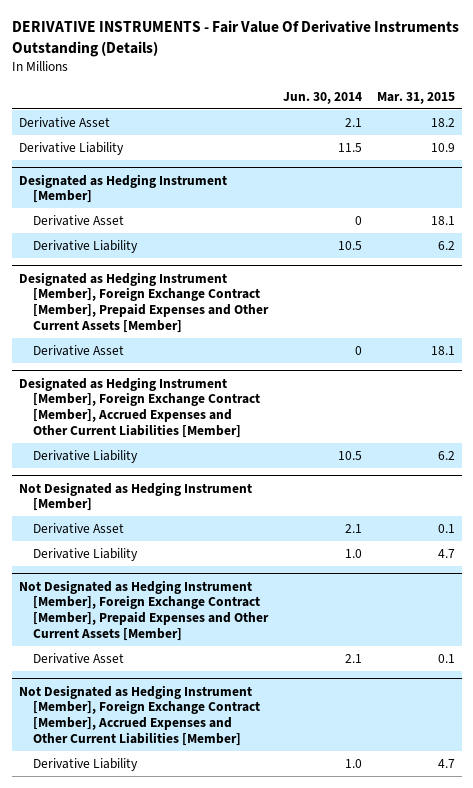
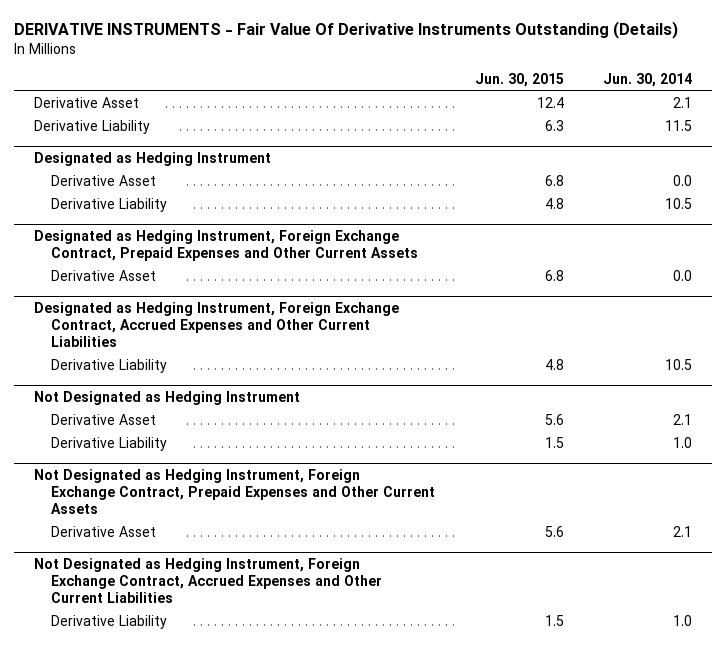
[376,91,455,104] Mar. 31, 2015 -> none
none -> [474,73,564,88] Jun. 30, 2015
[18,173,227,204] Designated as Hedging Instrument [Member] -> [33,152,271,167] Designated as Hedging Instrument
[355,215,363,225] 0 -> [673,175,693,187] 0.0
[18,271,270,333] Designated as Hedging Instrument [Member], Foreign Exchange Contract [Member], Prepaid Expenses and Other Current Assets [Member] -> [33,230,418,262] Designated as Hedging Instrument, Foreign Exchange Contract, Prepaid Expenses and Other Current Assets
[355,345,363,355] 0 -> [673,270,693,282] 0.0
[18,376,261,438] Designated as Hedging Instrument [Member], Foreign Exchange Contract [Member], Accrued Expenses and Other Current Liabilities [Member] -> [33,302,399,348] Designated as Hedging Instrument, Foreign Exchange Contract, Accrued Expenses and Other Current Liabilities
[18,481,252,512] Not Designated as Hedging Instrument [Member] -> [33,391,300,406] Not Designated as Hedging Instrument
[18,579,270,641] Not Designated as Hedging Instrument [Member], Foreign Exchange Contract [Member], Prepaid Expenses and Other Current Assets [Member] -> [33,469,435,515] Not Designated as Hedging Instrument, Foreign Exchange Contract, Prepaid Expenses and Other Current Assets
[18,684,261,746] Not Designated as Hedging Instrument [Member], Foreign Exchange Contract [Member], Accrued Expenses and Other Current Liabilities [Member] -> [33,558,382,604] Not Designated as Hedging Instrument, Foreign Exchange Contract, Accrued Expenses and Other Current Liabilities

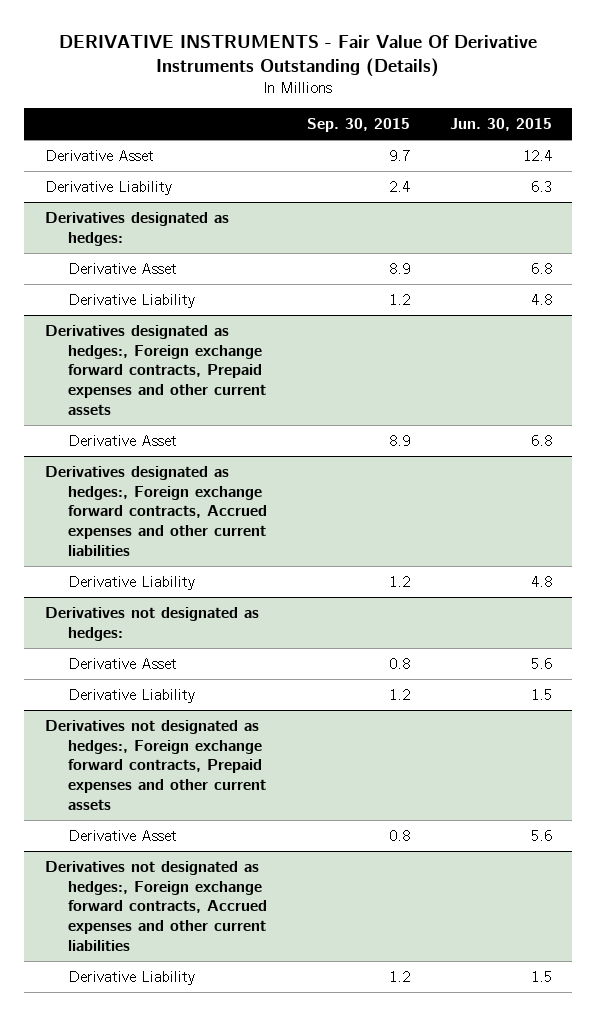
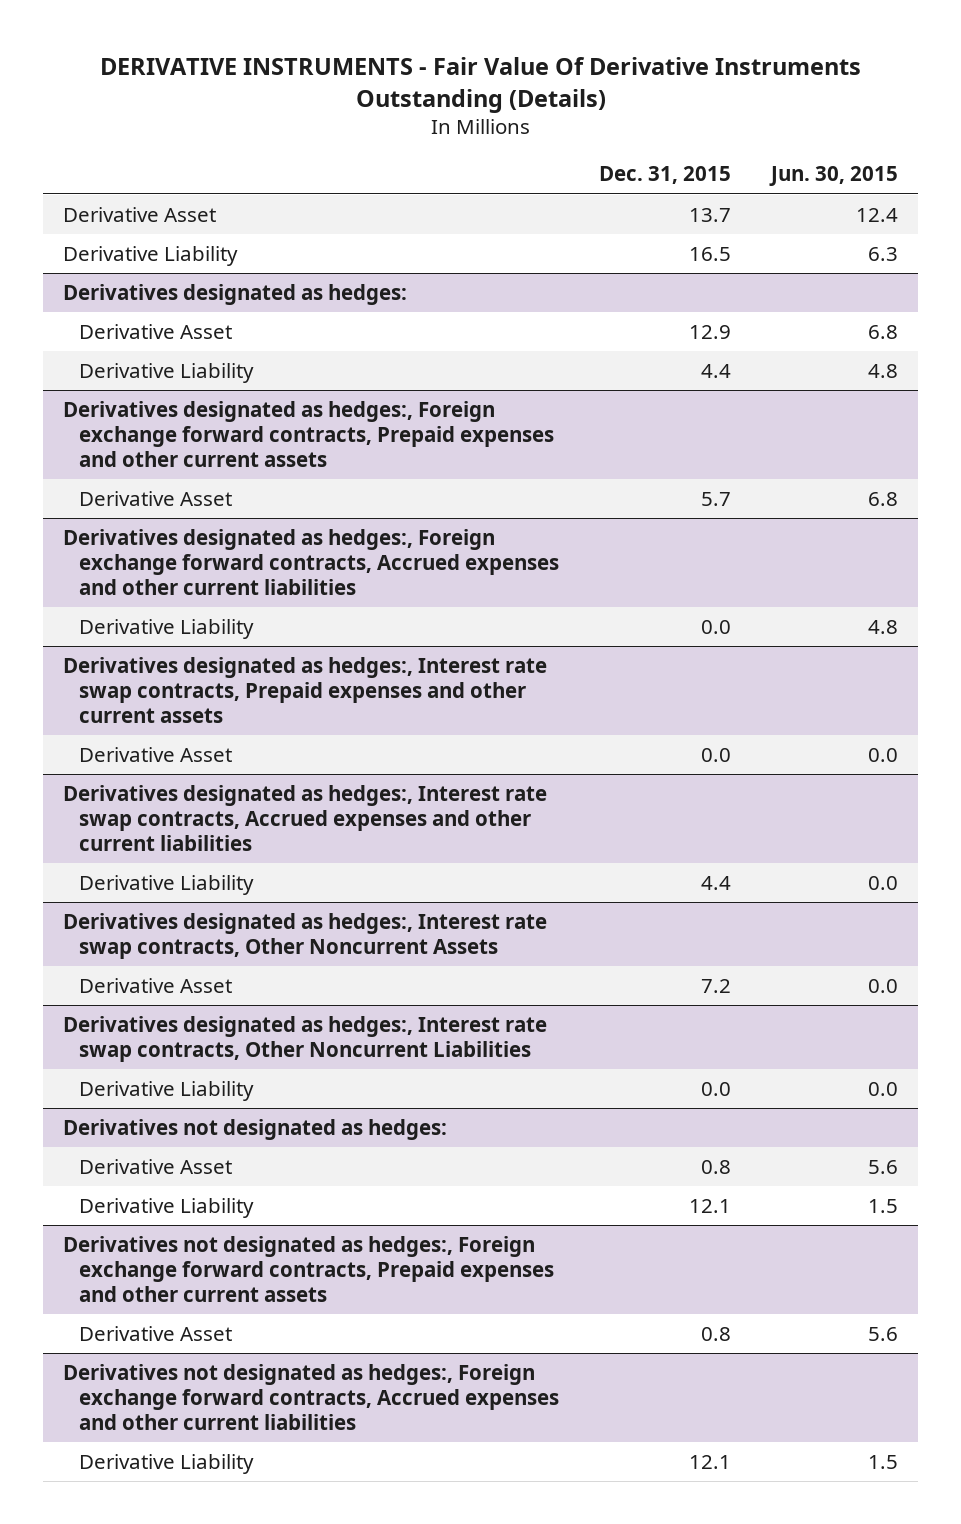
[306,117,410,132] Sep. 30, 2015 -> none
none -> [598,166,731,185] Dec. 31, 2015
none -> [63,656,548,723] Derivatives designated as hedges:, Interest rate swap contracts, Prepaid expenses and other current assets
none -> [78,746,232,762] Derivative Asset
none -> [63,784,548,851] Derivatives designated as hedges:, Interest rate swap contracts, Accrued expenses and other current liabilities
none -> [78,874,254,895] Derivative Liability
none -> [63,912,548,959] Derivatives designated as hedges:, Interest rate swap contracts, Other Noncurrent Assets
none -> [78,977,232,993] Derivative Asset
none -> [63,1015,548,1062] Derivatives designated as hedges:, Interest rate swap contracts, Other Noncurrent Liabilities
none -> [78,1080,254,1101] Derivative Liability

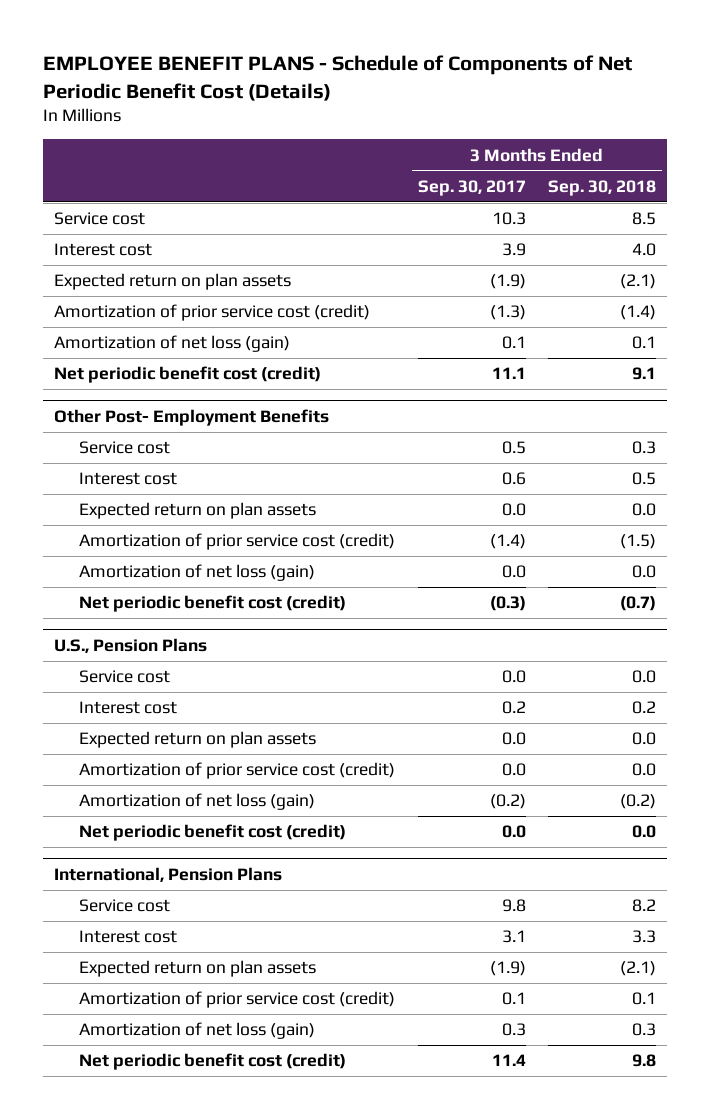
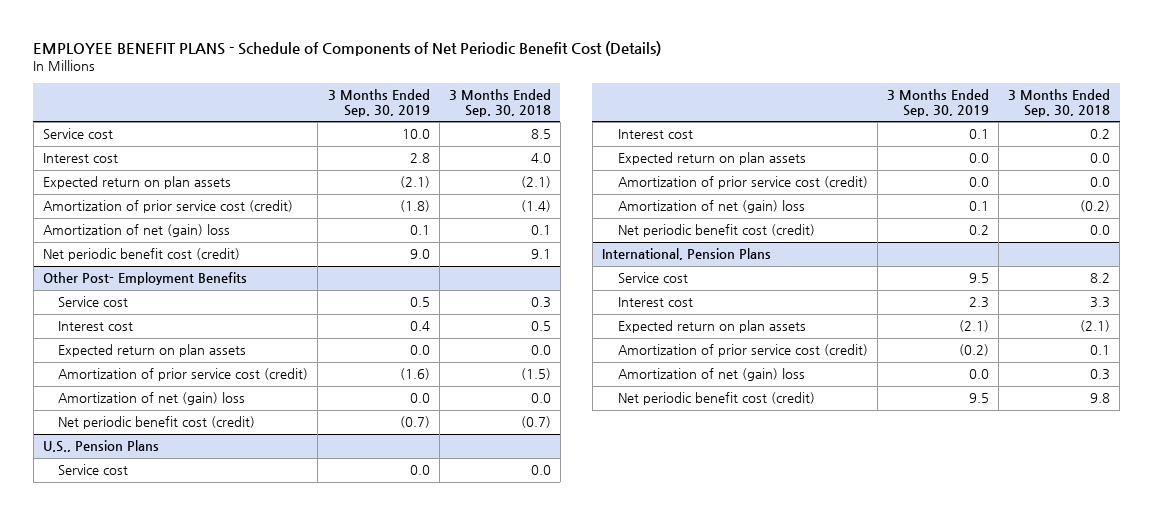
[417,179,526,196] Sep. 30, 2017 -> none
none -> [327,89,430,117] 3 Months Ended Sep. 30, 2019
[53,335,290,353] Amortization of net loss (gain) -> [42,224,230,238] Amortization of net (gain) loss
[79,564,316,582] Amortization of net loss (gain) -> [58,392,246,406] Amortization of net (gain) loss
[79,793,316,811] Amortization of net loss (gain) -> [617,200,805,214] Amortization of net (gain) loss
[79,1022,316,1040] Amortization of net loss (gain) -> [617,368,805,382] Amortization of net (gain) loss

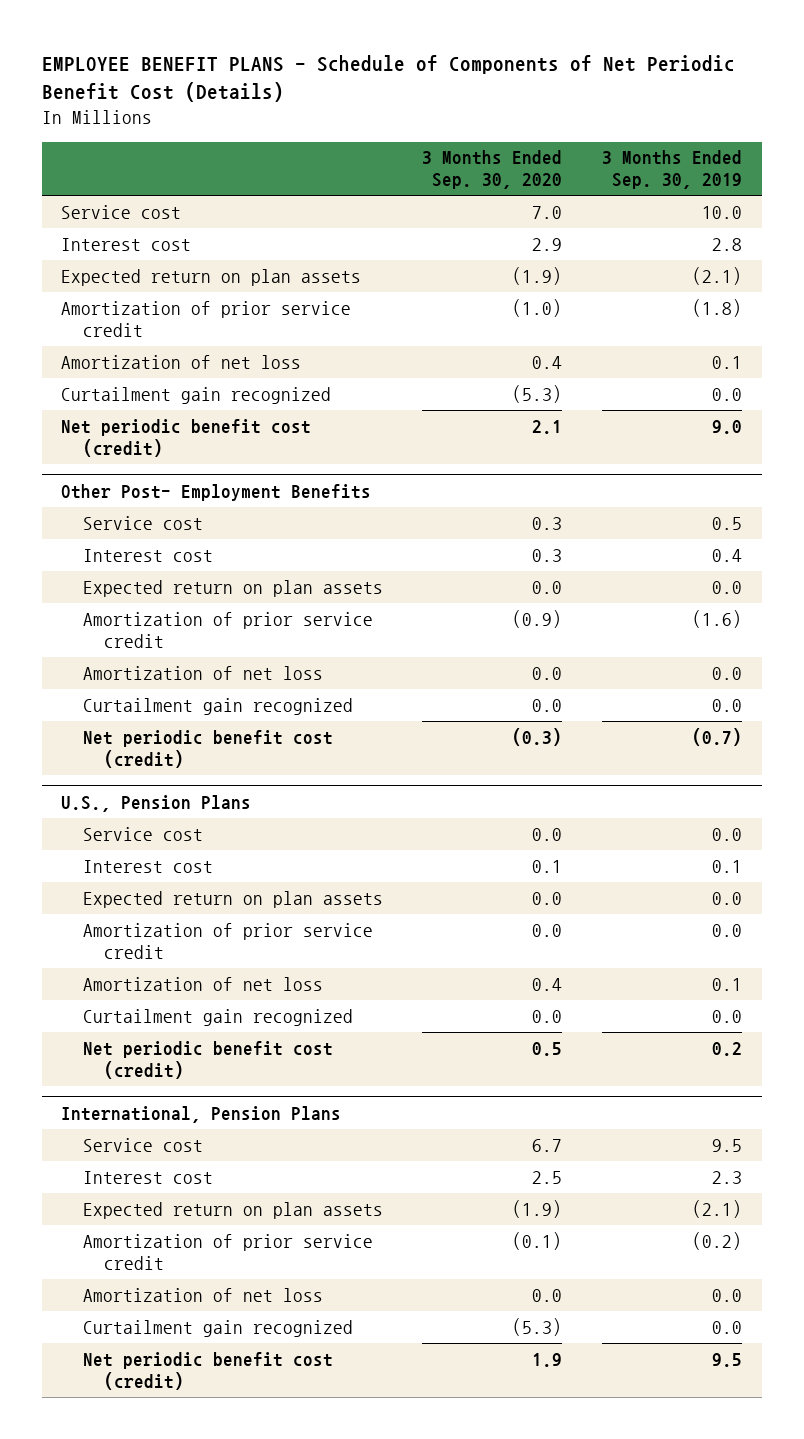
[448,89,551,117] 3 Months Ended Sep. 30, 2018 -> none
none -> [422,150,563,190] 3 Months Ended Sep. 30, 2020
[42,200,293,214] Amortization of prior service cost (credit) -> [61,300,352,337] Amortization of prior service credit
[42,224,230,238] Amortization of net (gain) loss -> [61,354,302,369] Amortization of net loss
none -> [61,386,332,404] Curtailment gain recognized
[58,368,309,382] Amortization of prior service cost (credit) -> [82,611,373,648] Amortization of prior service credit
[58,392,246,406] Amortization of net (gain) loss -> [82,665,323,680] Amortization of net loss
none -> [82,697,353,715] Curtailment gain recognized
[617,176,868,190] Amortization of prior service cost (credit) -> [82,922,373,959] Amortization of prior service credit
[617,200,805,214] Amortization of net (gain) loss -> [82,976,323,991] Amortization of net loss
none -> [82,1008,353,1026] Curtailment gain recognized
[617,344,868,358] Amortization of prior service cost (credit) -> [82,1233,373,1270] Amortization of prior service credit
[617,368,805,382] Amortization of net (gain) loss -> [82,1287,323,1302] Amortization of net loss
none -> [82,1319,353,1337] Curtailment gain recognized

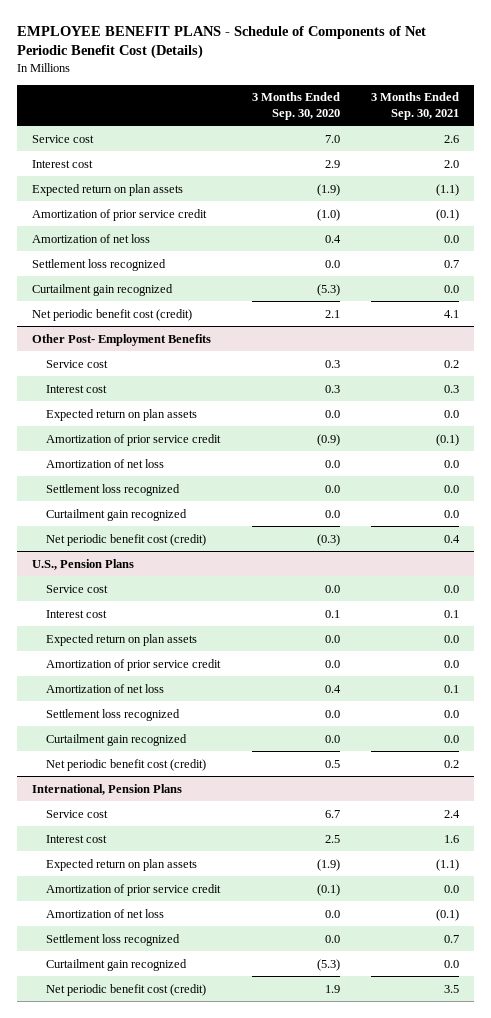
[602,150,743,190] 3 Months Ended Sep. 30, 2019 -> none
none -> [370,92,459,120] 3 Months Ended Sep. 30, 2021
none -> [32,258,167,271] Settlement loss recognized
none -> [46,483,181,496] Settlement loss recognized
none -> [46,708,181,721] Settlement loss recognized
none -> [46,933,181,946] Settlement loss recognized

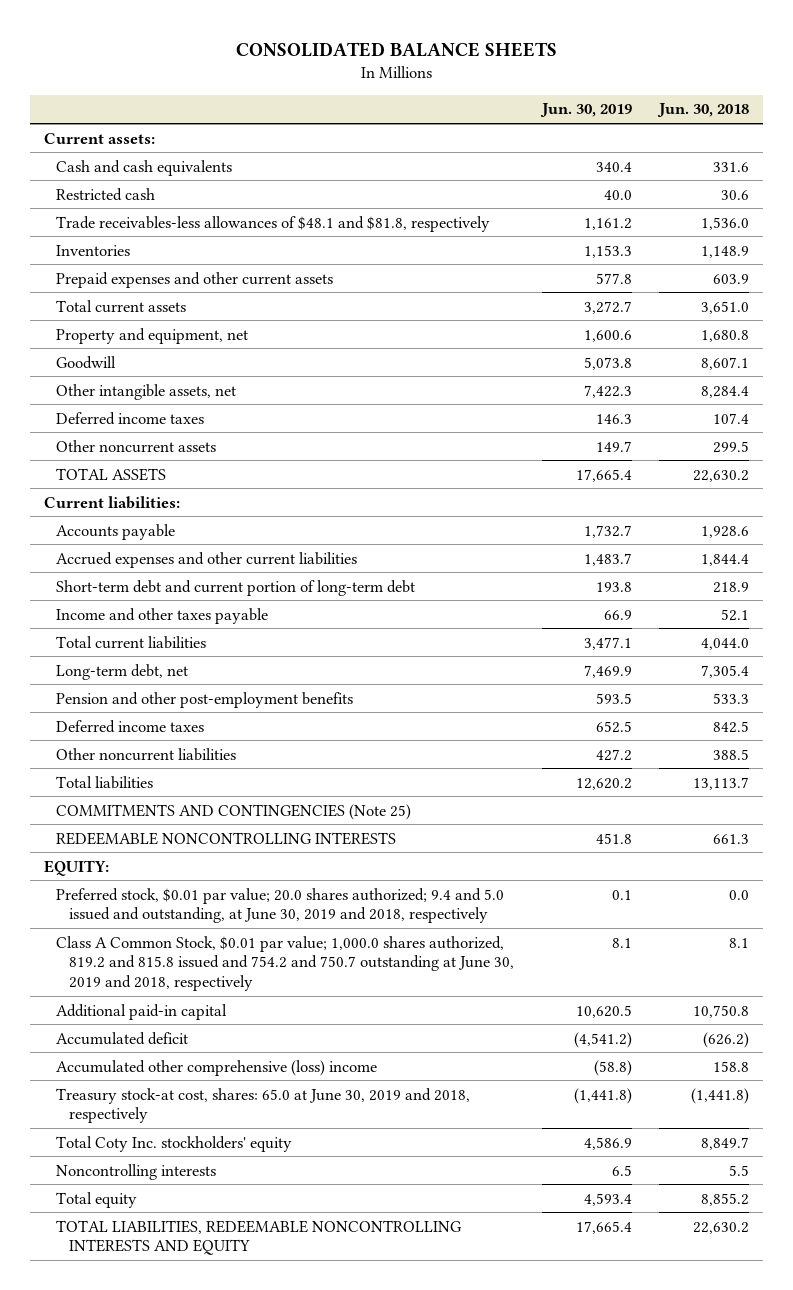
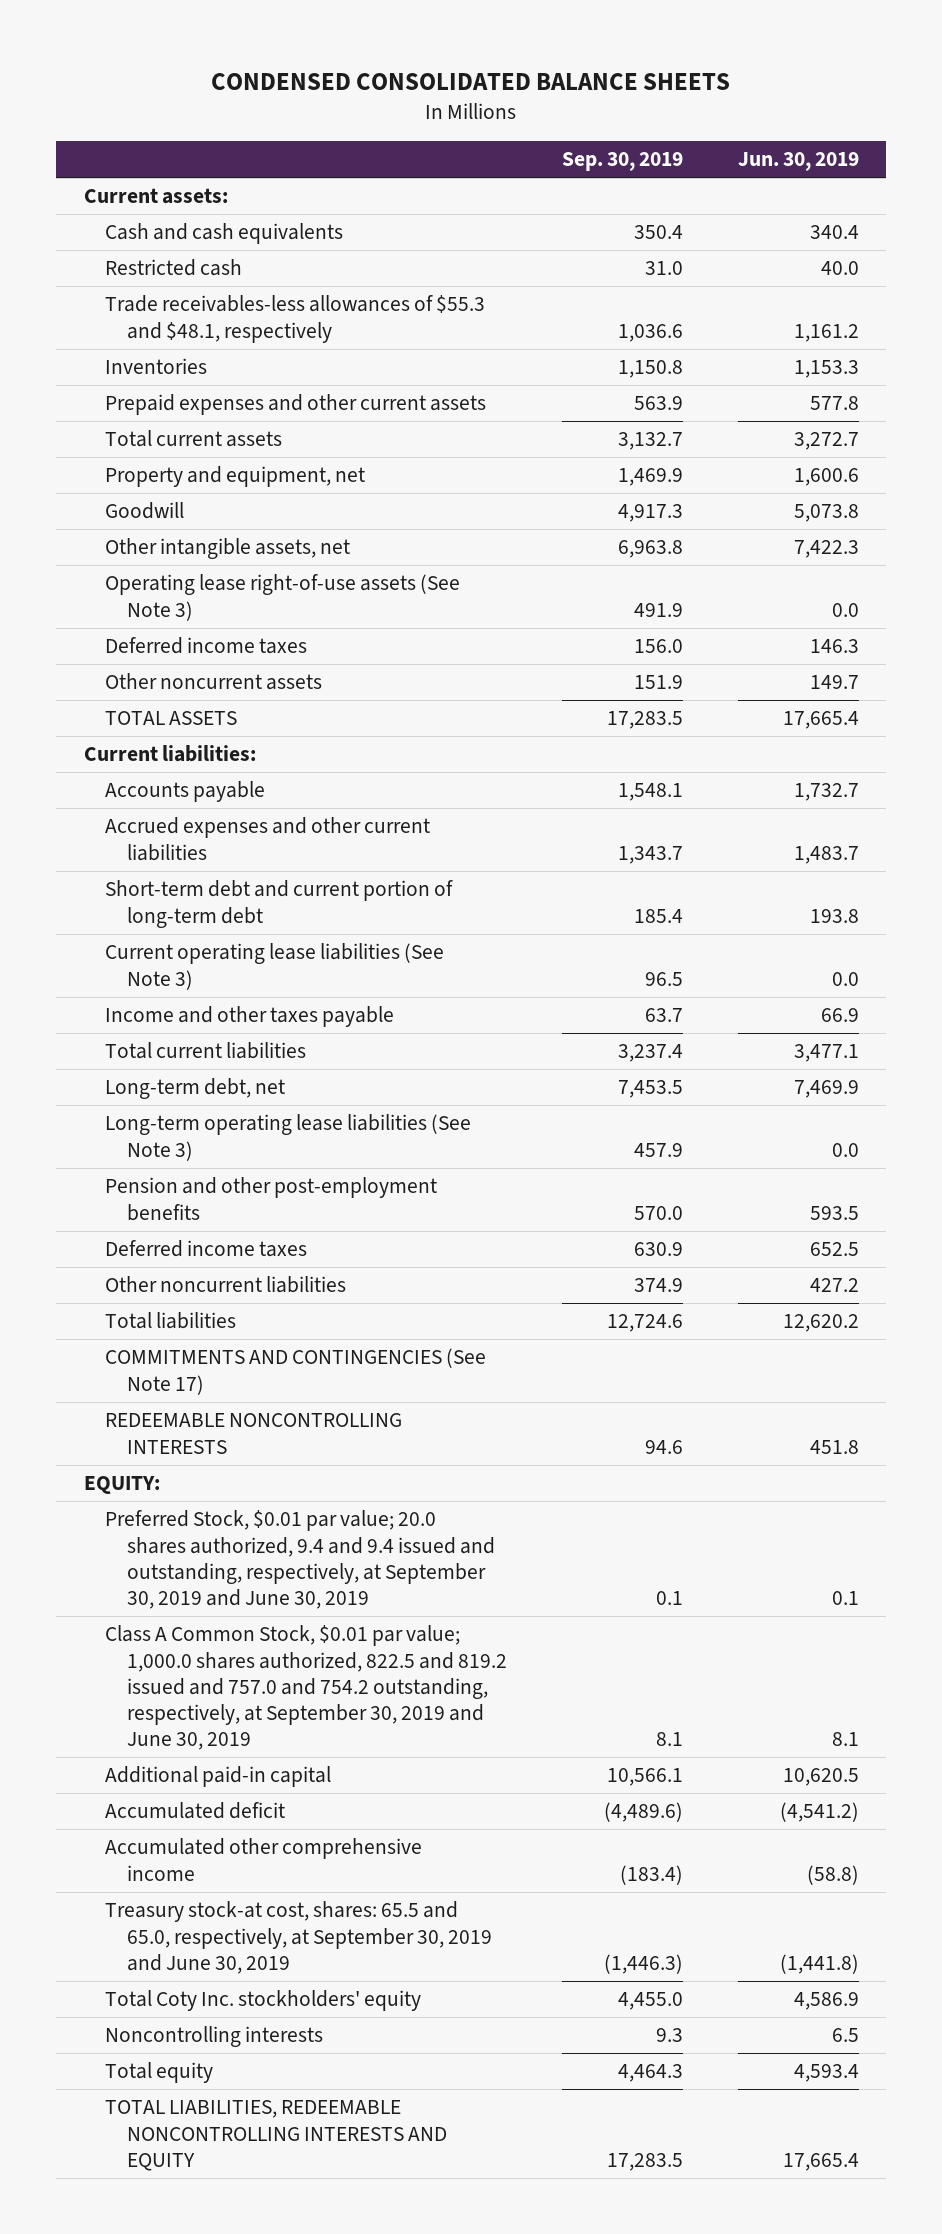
[235,41,557,57] CONSOLIDATED BALANCE SHEETS -> [211,72,731,90] CONDENSED CONSOLIDATED BALANCE SHEETS
[657,103,750,118] Jun. 30, 2018 -> none
none -> [562,152,684,172] Sep. 30, 2019
[56,215,491,232] Trade receivables-less allowances of $48.1 and $81.8, respectively -> [105,295,486,343] Trade receivables-less allowances of $55.3 and $48.1, respectively
none -> [105,574,461,621] Operating lease right-of-use assets (See Note 3)
none -> [105,943,445,990] Current operating lease liabilities (See Note 3)
none -> [105,1114,472,1161] Long-term operating lease liabilities (See Note 3)
[56,803,412,820] COMMITMENTS AND CONTINGENCIES (Note 25) -> [105,1348,487,1395] COMMITMENTS AND CONTINGENCIES (See Note 17)
[56,887,505,924] Preferred stock, $0.01 par value; 20.0 shares authorized; 9.4 and 5.0 issued and outstanding, at June 30, 2019 and 2018, respectively -> [105,1510,496,1610] Preferred Stock, $0.01 par value; 20.0 shares authorized, 9.4 and 9.4 issued and outstanding, respectively, at September 30, 2019 and June 30, 2019
[56,935,514,992] Class A Common Stock, $0.01 par value; 1,000.0 shares authorized, 819.2 and 815.8 issued and 754.2 and 750.7 outstanding at June 30, 2019 and 2018, respectively -> [105,1625,508,1751] Class A Common Stock, $0.01 par value; 1,000.0 shares authorized, 822.5 and 819.2 issued and 757.0 and 754.2 outstanding, respectively, at September 30, 2019 and June 30, 2019
[56,1059,378,1076] Accumulated other comprehensive (loss) income -> [105,1838,423,1881] Accumulated other comprehensive income
[56,1087,471,1124] Treasury stock-at cost, shares: 65.0 at June 30, 2019 and 2018, respectively -> [105,1901,493,1974] Treasury stock-at cost, shares: 65.5 and 65.0, respectively, at September 30, 2019 and June 30, 2019

